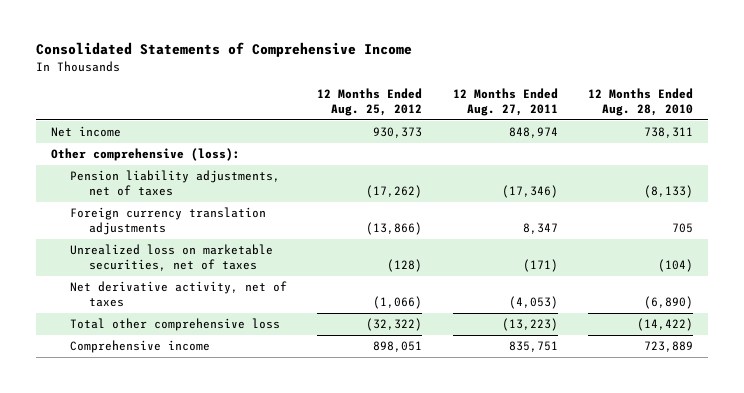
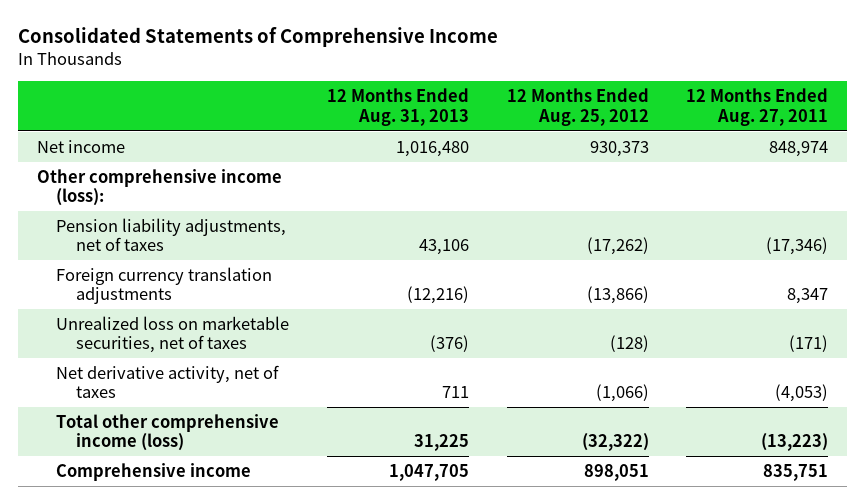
[588,88,694,117] 12 Months Ended Aug. 28, 2010 -> none
none -> [326,88,469,126] 12 Months Ended Aug. 31, 2013
[50,148,240,162] Other comprehensive (loss): -> [36,168,282,207] Other comprehensive income (loss):
[69,318,280,332] Total other comprehensive loss -> [56,413,280,452] Total other comprehensive income (loss)

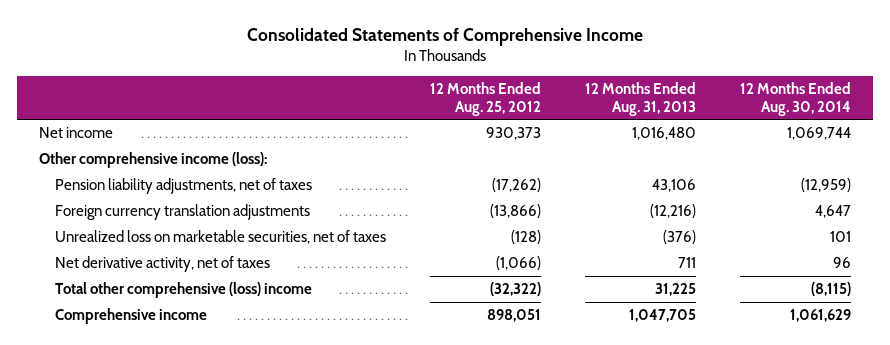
[686,88,829,126] 12 Months Ended Aug. 27, 2011 -> none
none -> [740,82,852,116] 12 Months Ended Aug. 30, 2014
[56,413,280,452] Total other comprehensive income (loss) -> [55,282,313,299] Total other comprehensive (loss) income

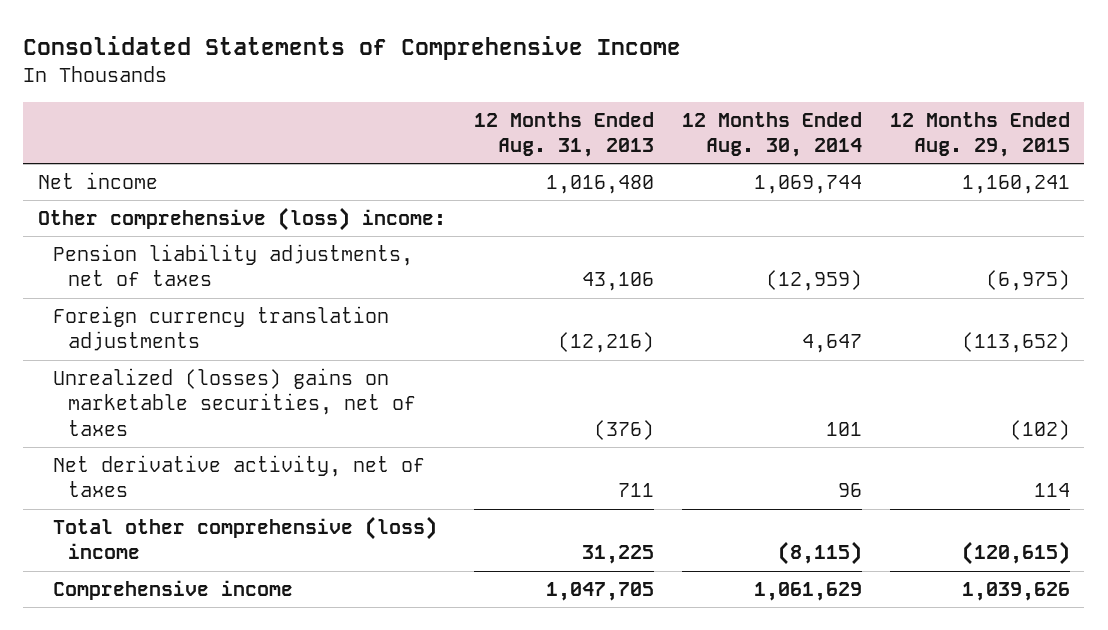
[430,82,542,116] 12 Months Ended Aug. 25, 2012 -> none
none -> [890,111,1071,158] 12 Months Ended Aug. 29, 2015
[39,152,268,169] Other comprehensive income (loss): -> [37,207,446,232] Other comprehensive (loss) income:
[55,230,387,245] Unrealized loss on marketable securities, net of taxes -> [52,368,417,436] Unrealized (losses) gains on marketable securities, net of taxes

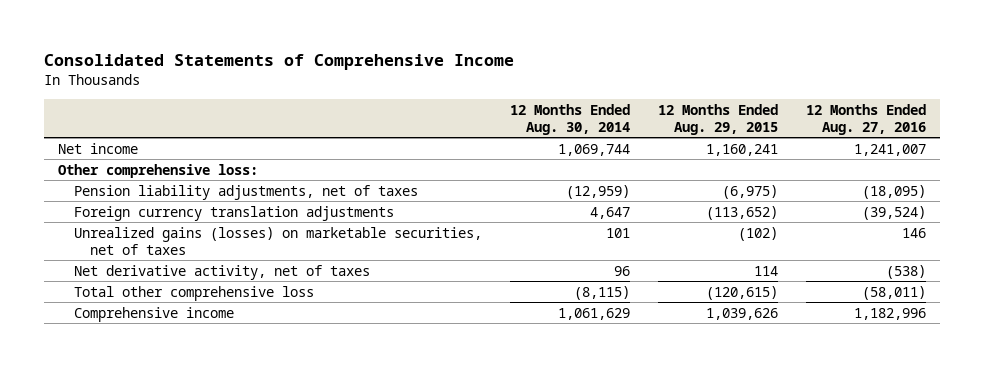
[473,111,654,158] 12 Months Ended Aug. 31, 2013 -> none
none -> [806,103,927,135] 12 Months Ended Aug. 27, 2016
[37,207,446,232] Other comprehensive (loss) income: -> [57,163,258,178] Other comprehensive loss:
[52,368,417,436] Unrealized (losses) gains on marketable securities, net of taxes -> [73,226,482,255] Unrealized gains (losses) on marketable securities, net of taxes
[52,516,437,560] Total other comprehensive (loss) income -> [73,285,314,301] Total other comprehensive loss

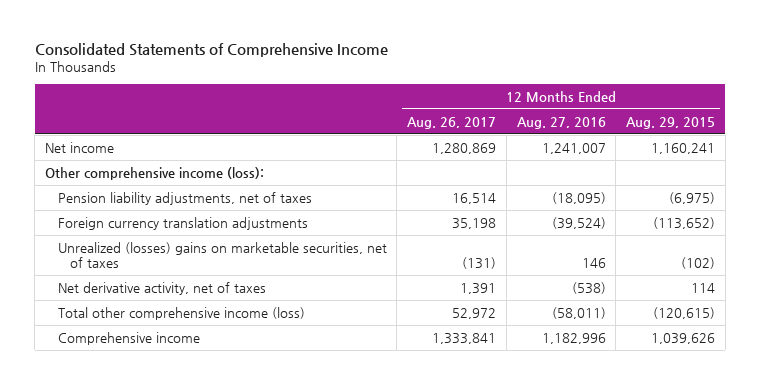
[509,103,630,135] 12 Months Ended Aug. 30, 2014 -> none
none -> [407,116,497,129] Aug. 26, 2017
[57,163,258,178] Other comprehensive loss: -> [45,166,265,180] Other comprehensive income (loss):
[73,226,482,255] Unrealized gains (losses) on marketable securities, net of taxes -> [57,241,387,269] Unrealized (losses) gains on marketable securities, net of taxes
[73,285,314,301] Total other comprehensive loss -> [57,306,305,320] Total other comprehensive income (loss)

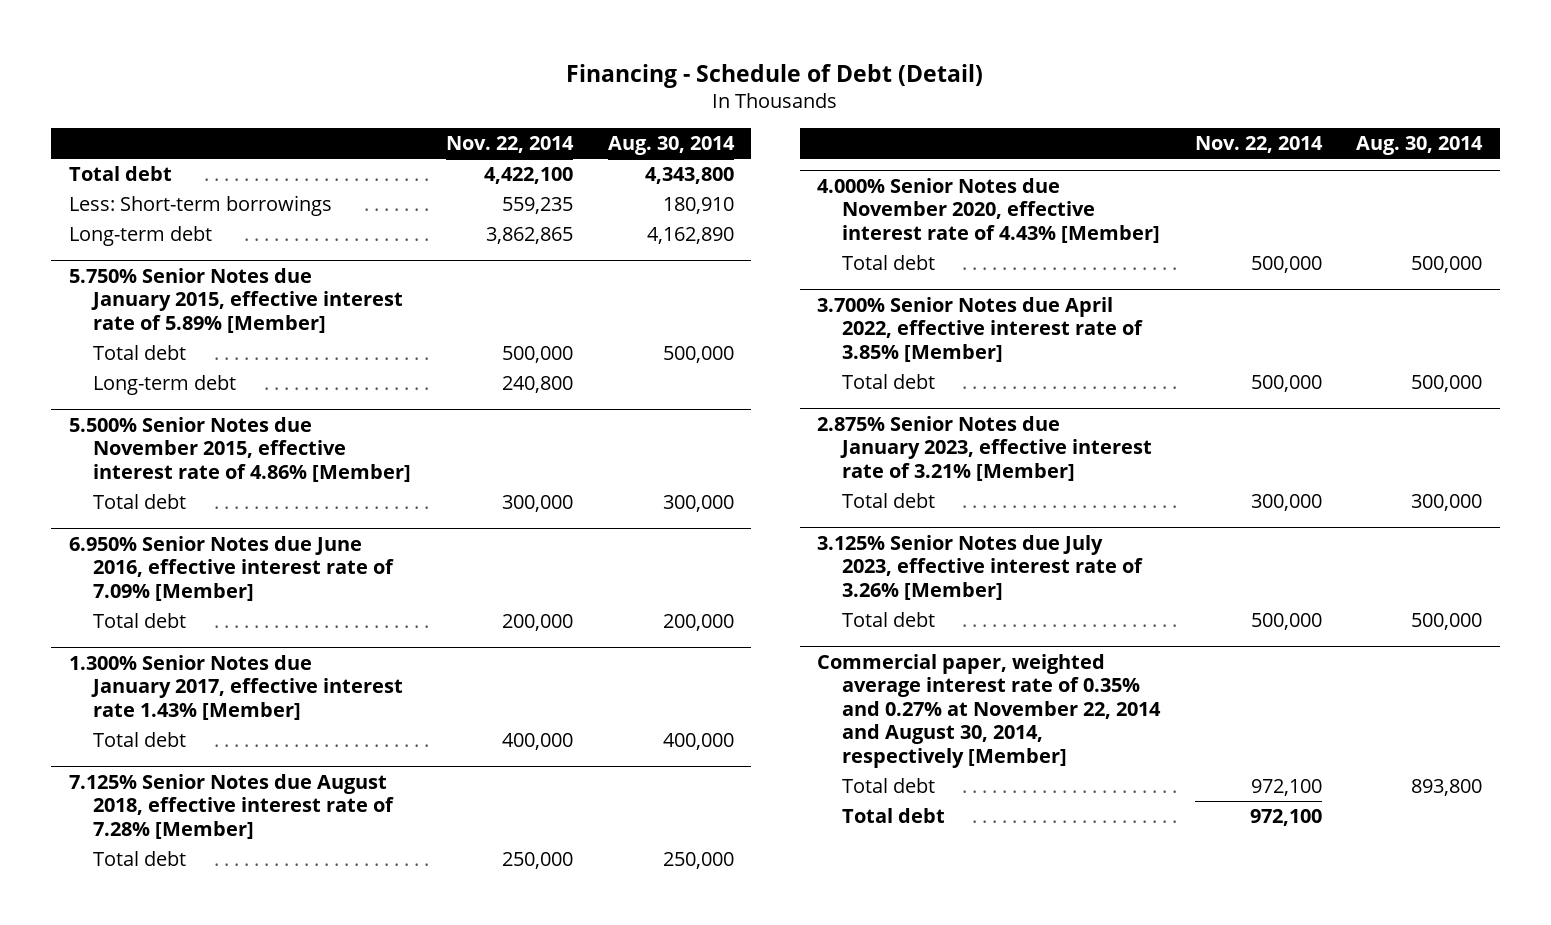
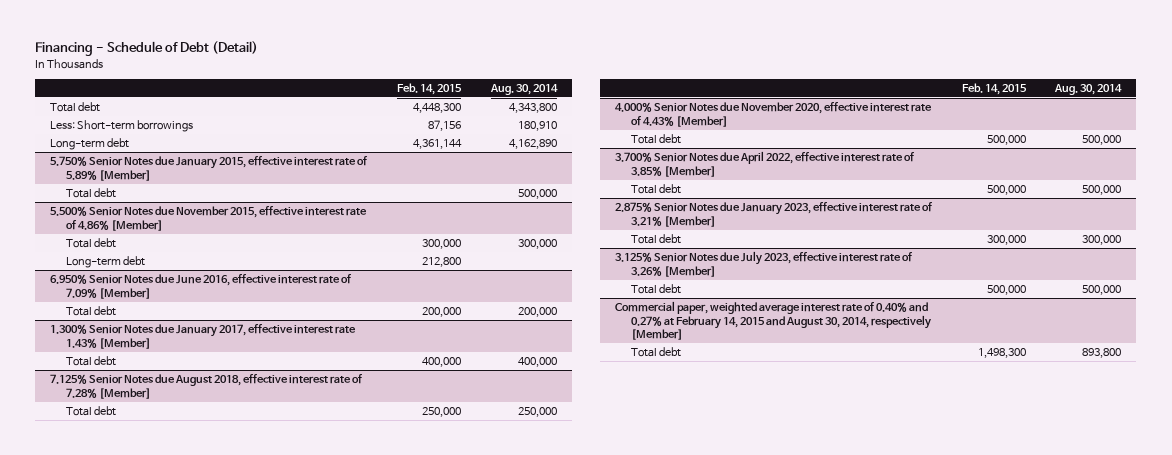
[445,136,574,154] Nov. 22, 2014 -> none
none -> [397,82,463,95] Feb. 14, 2015
[93,375,237,396] Long-term debt -> none
none -> [66,256,146,269] Long-term debt
[817,653,1161,768] Commercial paper, weighted average interest rate of 0.35% and 0.27% at November 22, 2014 and August 30, 2014, respectively [Member] -> [614,301,931,341] Commercial paper, weighted average interest rate of 0.40% and 0.27% at February 14, 2015 and August 30, 2014, respectively [Member]
[841,808,945,824] Total debt -> none

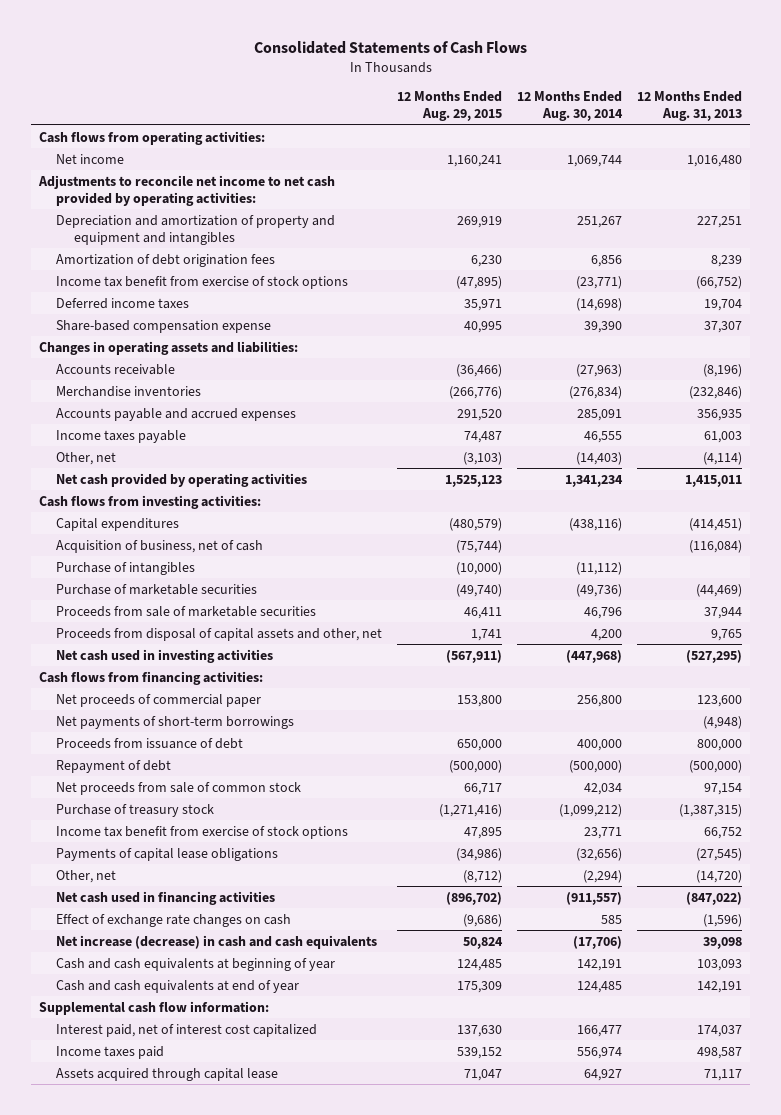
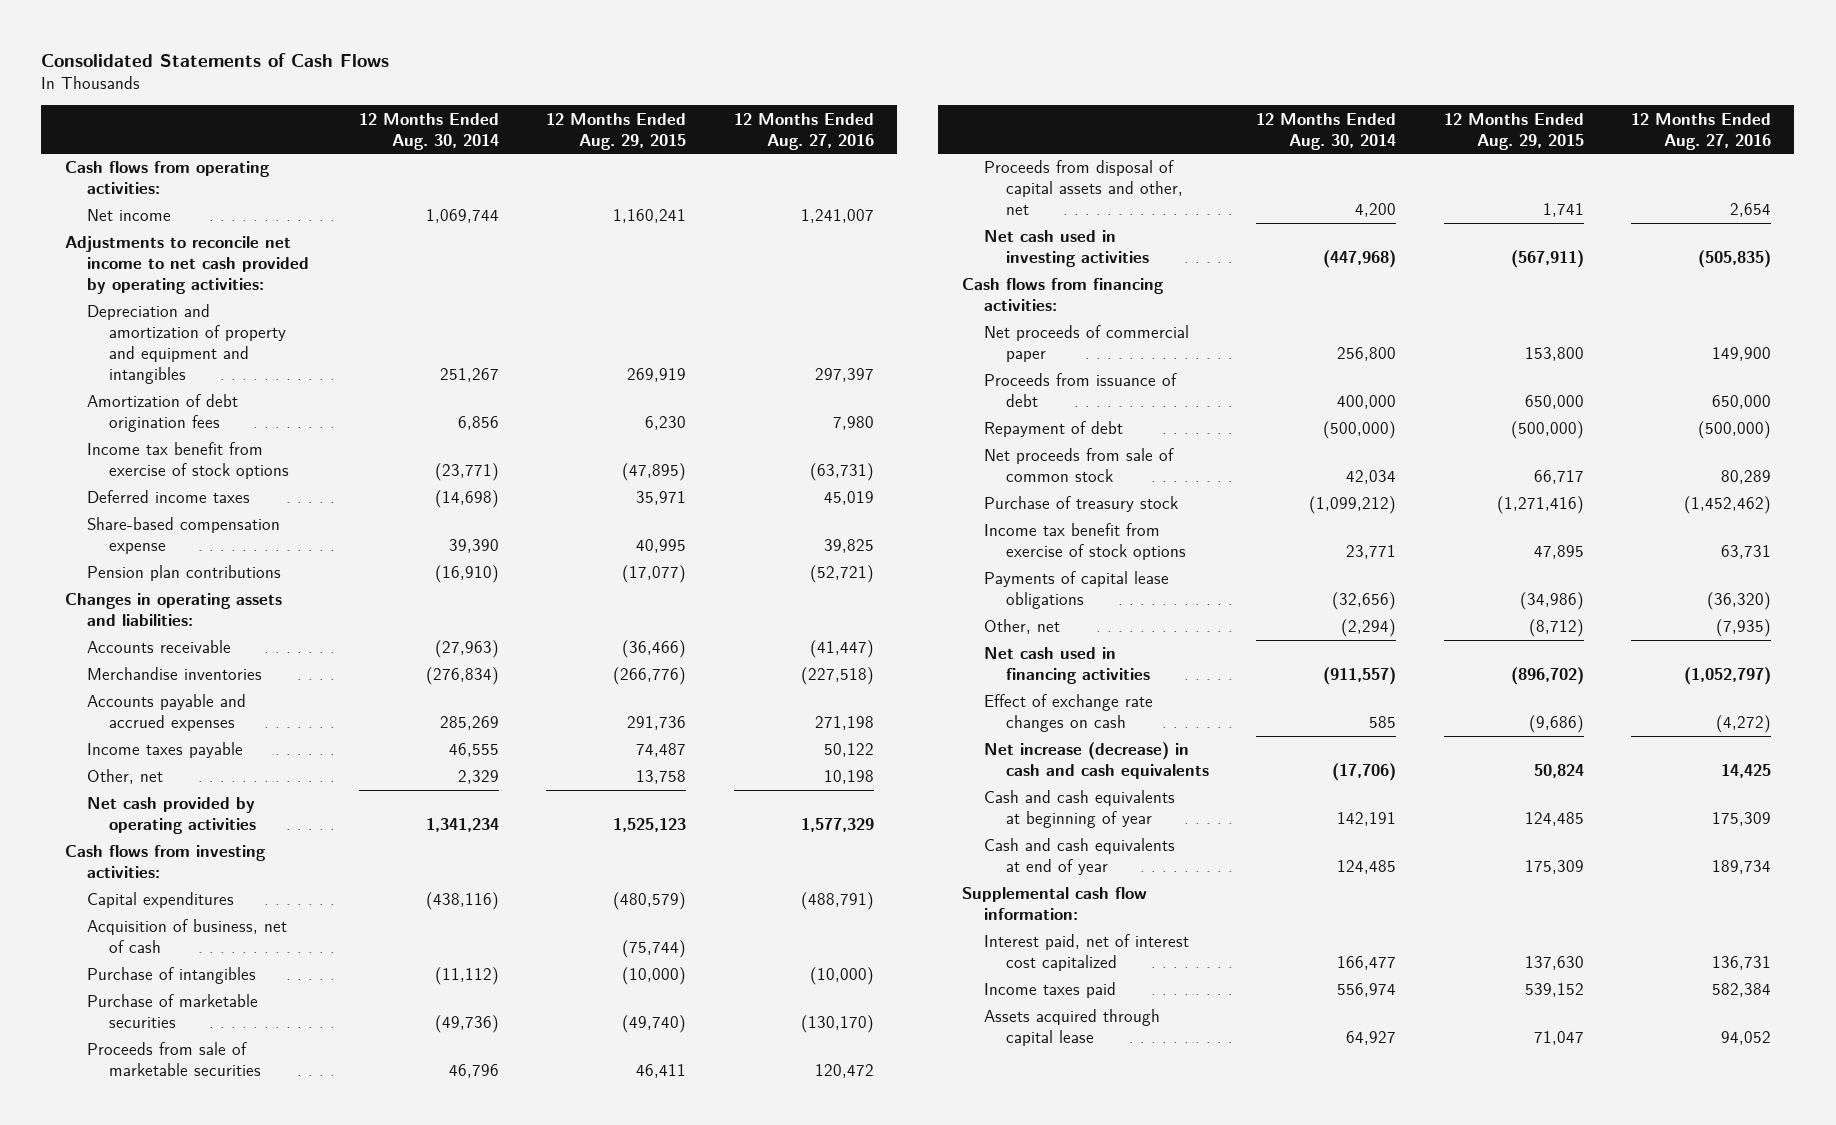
[637,91,743,122] 12 Months Ended Aug. 31, 2013 -> none
none -> [733,112,874,150] 12 Months Ended Aug. 27, 2016
none -> [86,565,281,582] Pension plan contributions
[457,408,503,421] 291,520 -> [627,716,687,731] 291,736
[577,408,623,421] 285,091 -> [439,716,499,731] 285,269
[463,451,503,465] (3,103) -> [636,770,687,785] 13,758
[576,451,623,465] (14,403) -> [457,770,499,785] 2,329
[56,715,295,729] Net payments of short-term borrowings -> none

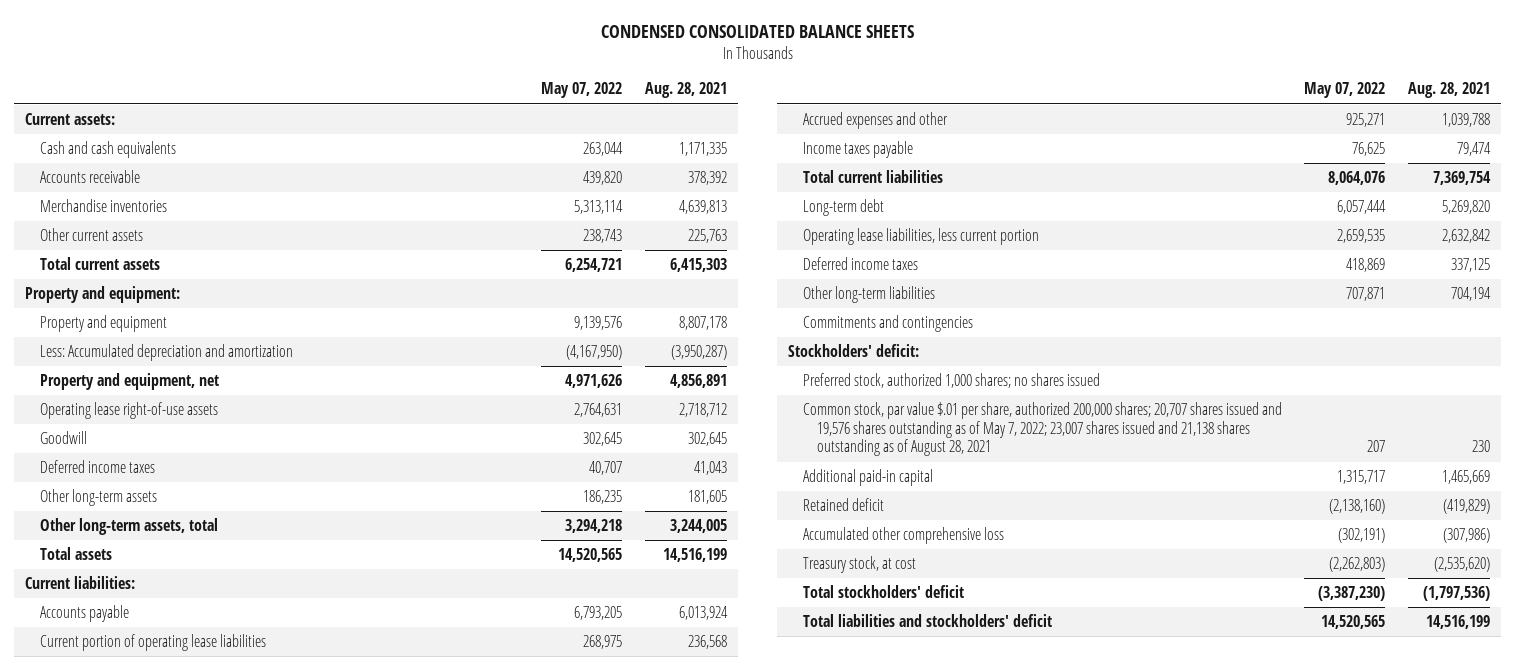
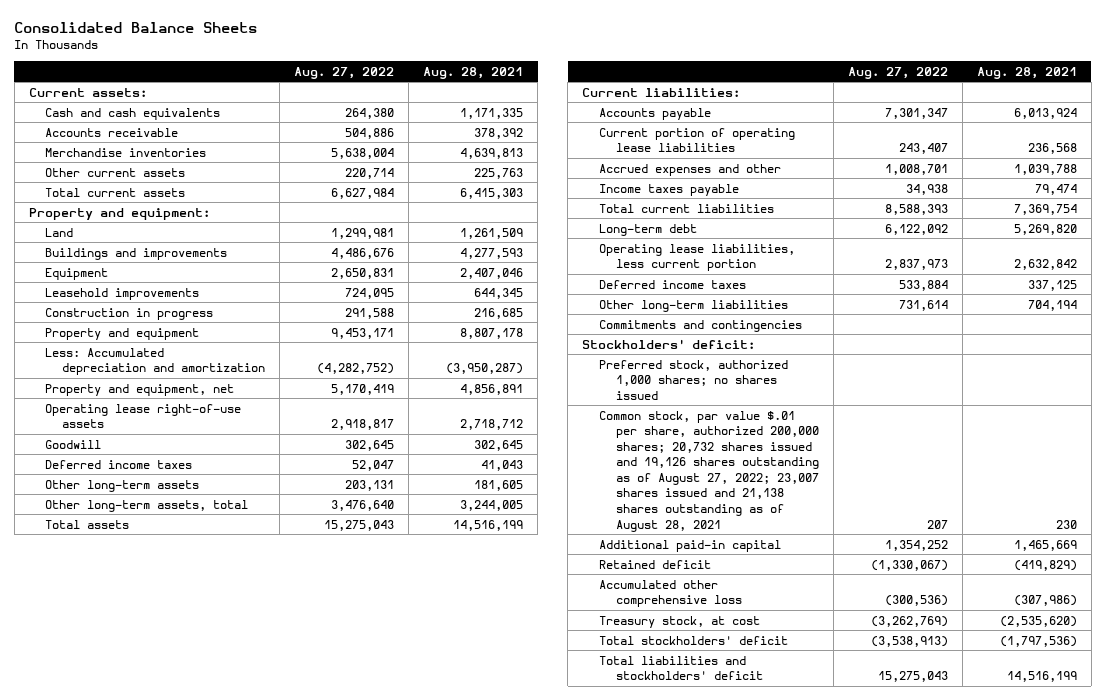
[600,24,914,38] CONDENSED CONSOLIDATED BALANCE SHEETS -> [14,21,258,33] Consolidated Balance Sheets
[541,82,623,99] May 07, 2022 -> none
none -> [294,66,395,79] Aug. 27, 2022
none -> [45,227,74,237] Land
none -> [45,247,228,260] Buildings and improvements
none -> [45,267,109,280] Equipment
none -> [45,287,200,300] Leasehold improvements
none -> [45,307,214,320] Construction in progress
[802,402,1282,457] Common stock, par value $.01 per share, authorized 200,000 shares; 20,707 shares issued and 19,576 shares outstanding as of May 7, 2022; 23,007 shares issued and 21,138 shares outstanding as of August 28, 2021 -> [599,410,819,532] Common stock, par value $.01 per share, authorized 200,000 shares; 20,732 shares issued and 19,126 shares outstanding as of August 27, 2022; 23,007 shares issued and 21,138 shares outstanding as of August 28, 2021

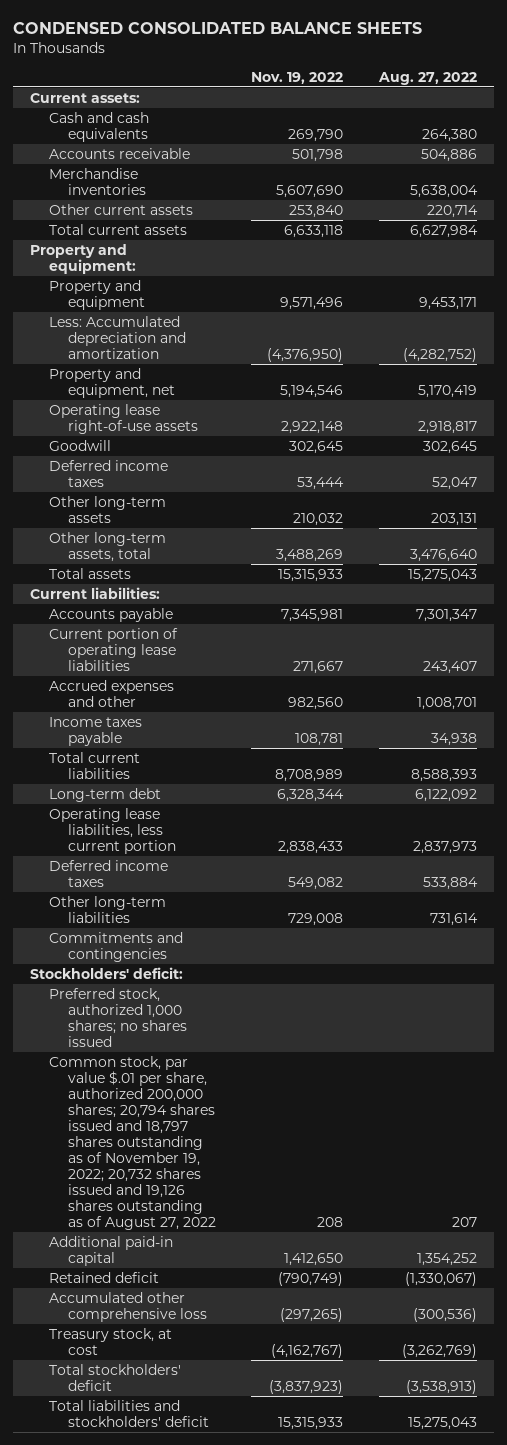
[14,21,258,33] Consolidated Balance Sheets -> [12,22,422,35] CONDENSED CONSOLIDATED BALANCE SHEETS
[423,66,524,79] Aug. 28, 2021 -> none
none -> [251,71,344,84] Nov. 19, 2022
[45,227,74,237] Land -> none
[45,247,228,260] Buildings and improvements -> none
[45,267,109,280] Equipment -> none
[45,287,200,300] Leasehold improvements -> none
[45,307,214,320] Construction in progress -> none
[599,410,819,532] Common stock, par value $.01 per share, authorized 200,000 shares; 20,732 shares issued and 19,126 shares outstanding as of August 27, 2022; 23,007 shares issued and 21,138 shares outstanding as of August 28, 2021 -> [48,1055,216,1231] Common stock, par value $.01 per share, authorized 200,000 shares; 20,794 shares issued and 18,797 shares outstanding as of November 19, 2022; 20,732 shares issued and 19,126 shares outstanding as of August 27, 2022

